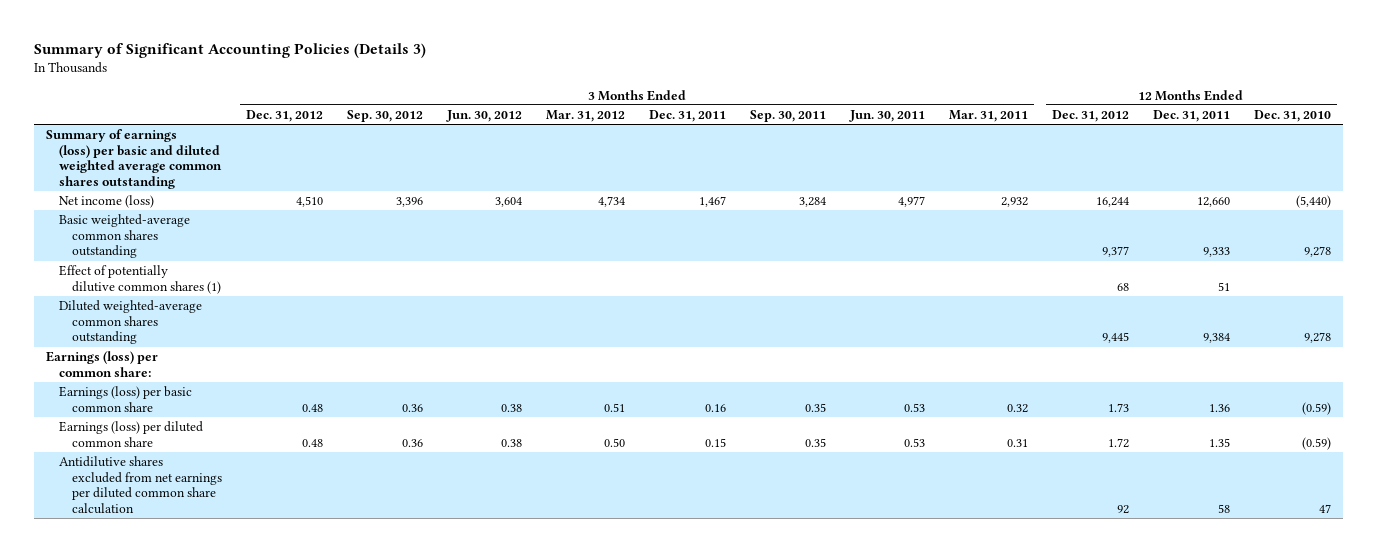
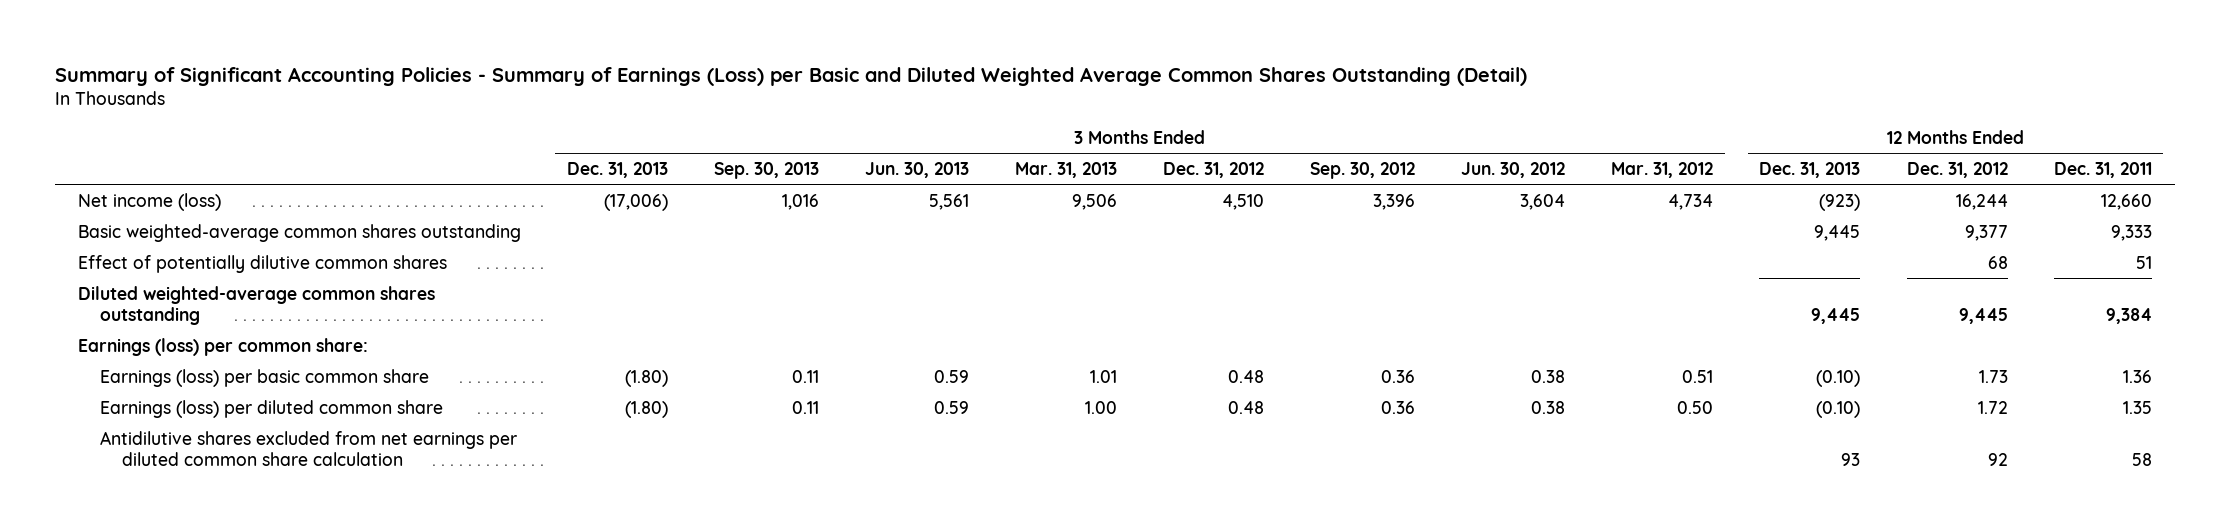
[33,43,426,59] Summary of Significant Accounting Policies (Details 3) -> [54,66,1527,86] Summary of Significant Accounting Policies - Summary of Earnings (Loss) per Basic and Diluted Weighted Average Common Shares Outstanding (Detail)
[648,109,726,122] Dec. 31, 2011 -> none
[749,109,826,122] Sep. 30, 2011 -> none
[848,109,925,122] Jun. 30, 2011 -> none
[948,109,1028,122] Mar. 31, 2011 -> none
[1253,109,1331,122] Dec. 31, 2010 -> none
none -> [566,161,668,178] Dec. 31, 2013
none -> [713,161,819,179] Sep. 30, 2013
none -> [865,161,970,178] Jun. 30, 2013
none -> [1015,161,1118,178] Mar. 31, 2013
none -> [1759,161,1861,178] Dec. 31, 2013
[45,128,222,189] Summary of earnings (loss) per basic and diluted weighted average common shares outstanding -> none
[58,264,222,294] Effect of potentially dilutive common shares (1) -> [77,254,447,273] Effect of potentially dilutive common shares

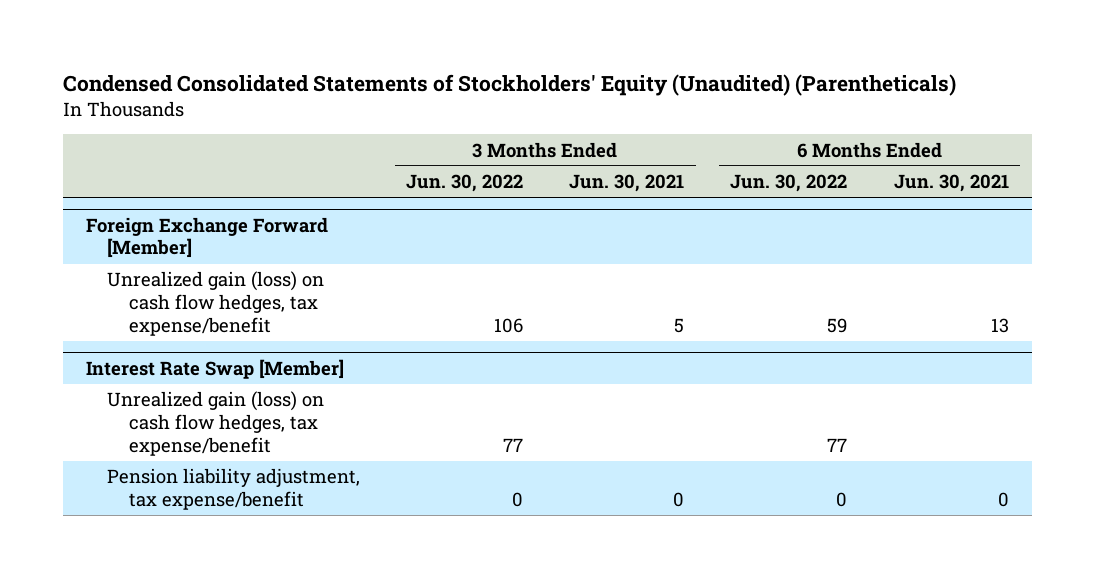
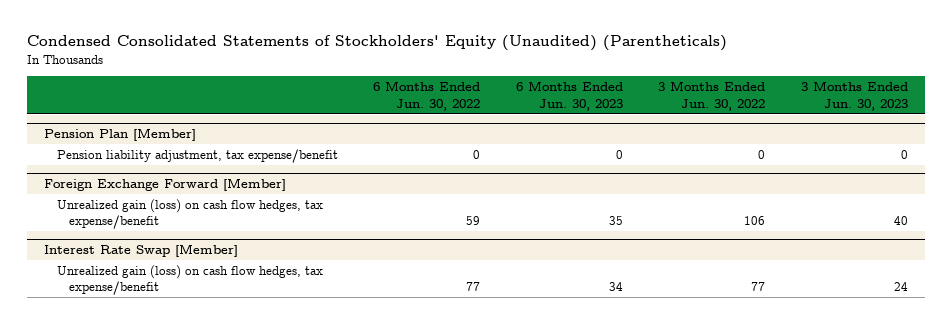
[569,173,685,192] Jun. 30, 2021 -> none
[893,173,1009,192] Jun. 30, 2021 -> none
none -> [515,81,623,111] 6 Months Ended Jun. 30, 2023
none -> [800,81,908,111] 3 Months Ended Jun. 30, 2023
none -> [44,127,197,141] Pension Plan [Member]
none -> [56,148,338,163] Pension liability adjustment, tax expense/benefit
[107,468,361,511] Pension liability adjustment, tax expense/benefit -> none

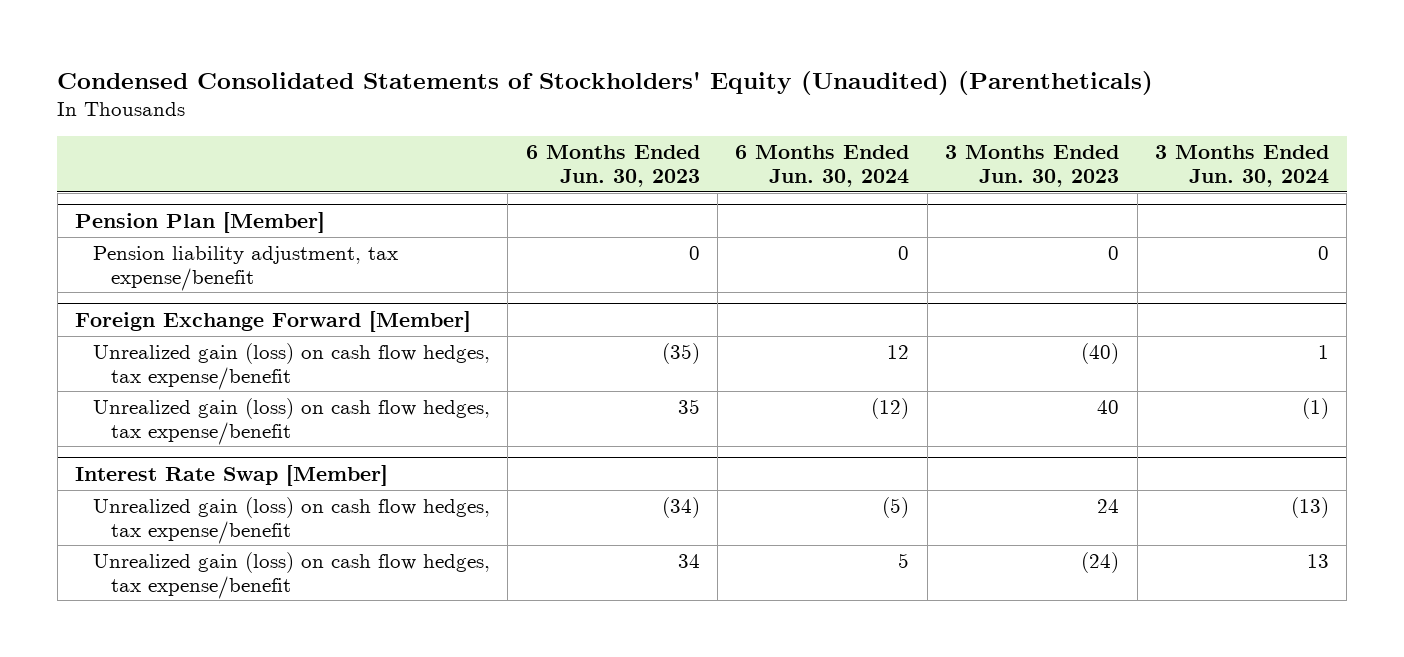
[373,81,481,111] 6 Months Ended Jun. 30, 2022 -> none
[658,81,766,111] 3 Months Ended Jun. 30, 2022 -> none
none -> [735,145,910,188] 6 Months Ended Jun. 30, 2024
none -> [1154,145,1329,188] 3 Months Ended Jun. 30, 2024
none -> [93,342,491,390] Unrealized gain (loss) on cash flow hedges, tax expense/benefit
[608,282,623,292] 34 -> [661,496,700,518] (34)
none -> [93,551,491,599] Unrealized gain (loss) on cash flow hedges, tax expense/benefit

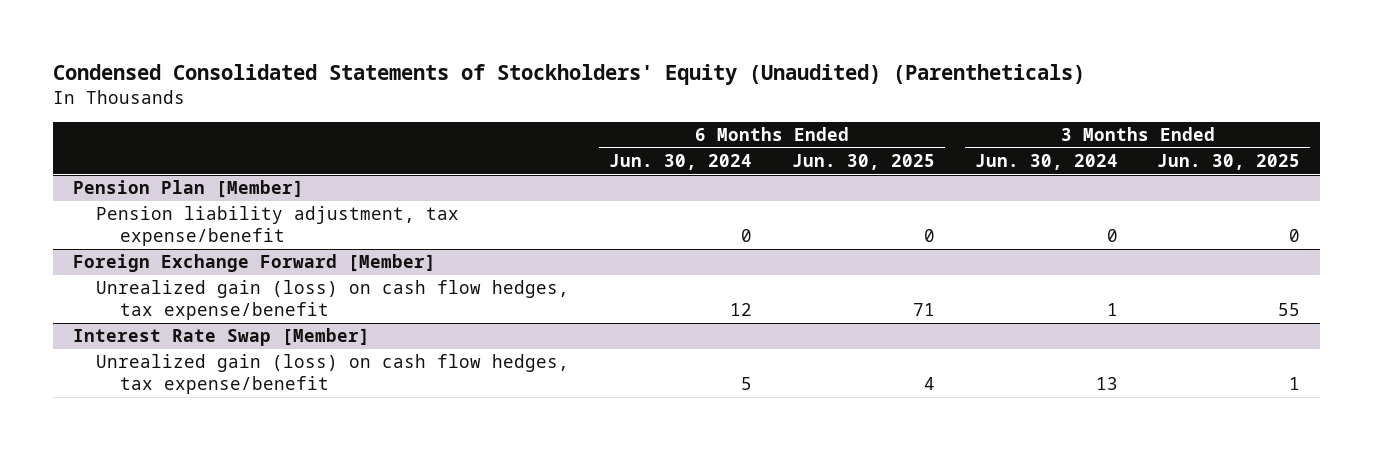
[525,145,700,188] 6 Months Ended Jun. 30, 2023 -> none
[945,145,1120,188] 3 Months Ended Jun. 30, 2023 -> none
none -> [791,153,935,170] Jun. 30, 2025
none -> [1157,153,1301,170] Jun. 30, 2025
[93,397,491,445] Unrealized gain (loss) on cash flow hedges, tax expense/benefit -> none
[93,496,491,544] Unrealized gain (loss) on cash flow hedges, tax expense/benefit -> none

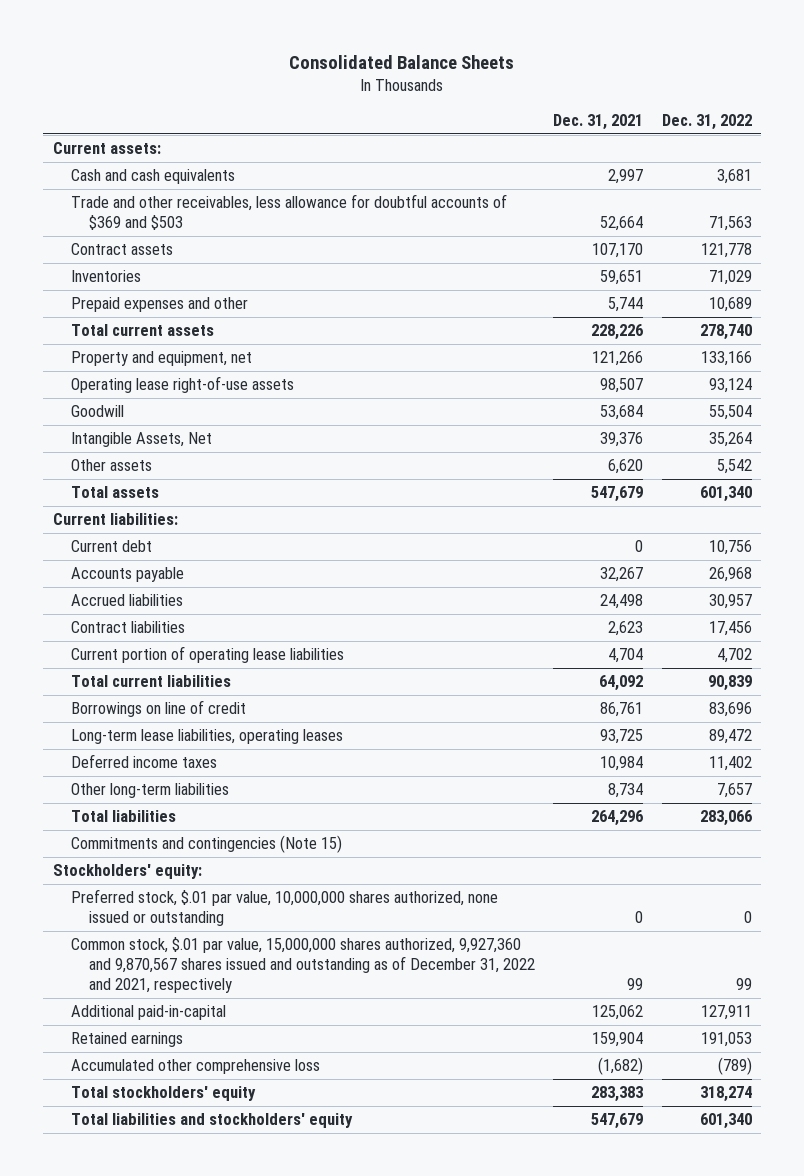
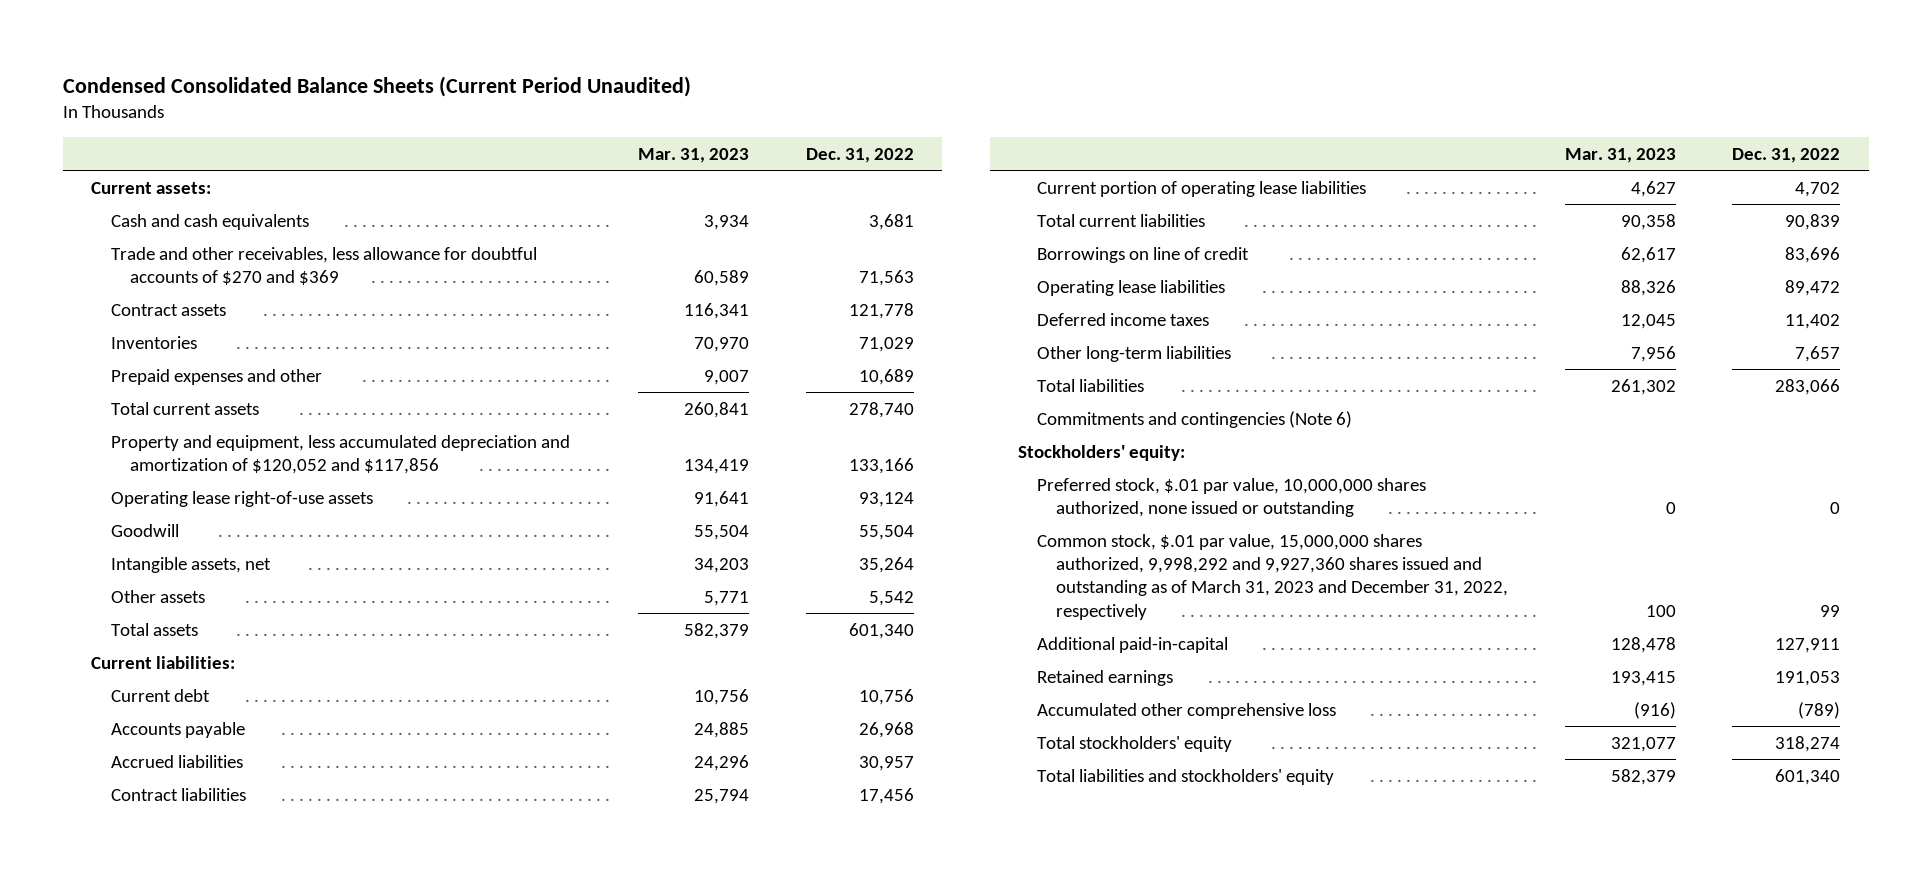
[289,54,515,69] Consolidated Balance Sheets -> [63,75,692,97] Condensed Consolidated Balance Sheets (Current Period Unaudited)
[553,114,644,131] Dec. 31, 2021 -> none
none -> [638,147,750,163] Mar. 31, 2023
[70,194,507,231] Trade and other receivables, less allowance for doubtful accounts of $369 and $503 -> [110,246,537,285] Trade and other receivables, less allowance for doubtful accounts of $270 and $369
[70,351,252,367] Property and equipment, net -> [110,434,570,474] Property and equipment, less accumulated depreciation and amortization of $120,052 and $117,856
[70,432,212,448] Intangible Assets, Net -> [110,556,271,573] Intangible assets, net
[70,729,343,745] Long-term lease liabilities, operating leases -> [1037,279,1226,296] Operating lease liabilities
[70,835,342,854] Commitments and contingencies (Note 15) -> [1037,410,1353,428] Commitments and contingencies (Note 6)
[70,937,535,994] Common stock, $.01 par value, 15,000,000 shares authorized, 9,927,360 and 9,870,567 shares issued and outstanding as of December 31, 2022 and 2021, respectively -> [1037,533,1509,620] Common stock, $.01 par value, 15,000,000 shares authorized, 9,998,292 and 9,927,360 shares issued and outstanding as of March 31, 2023 and December 31, 2022, respectively

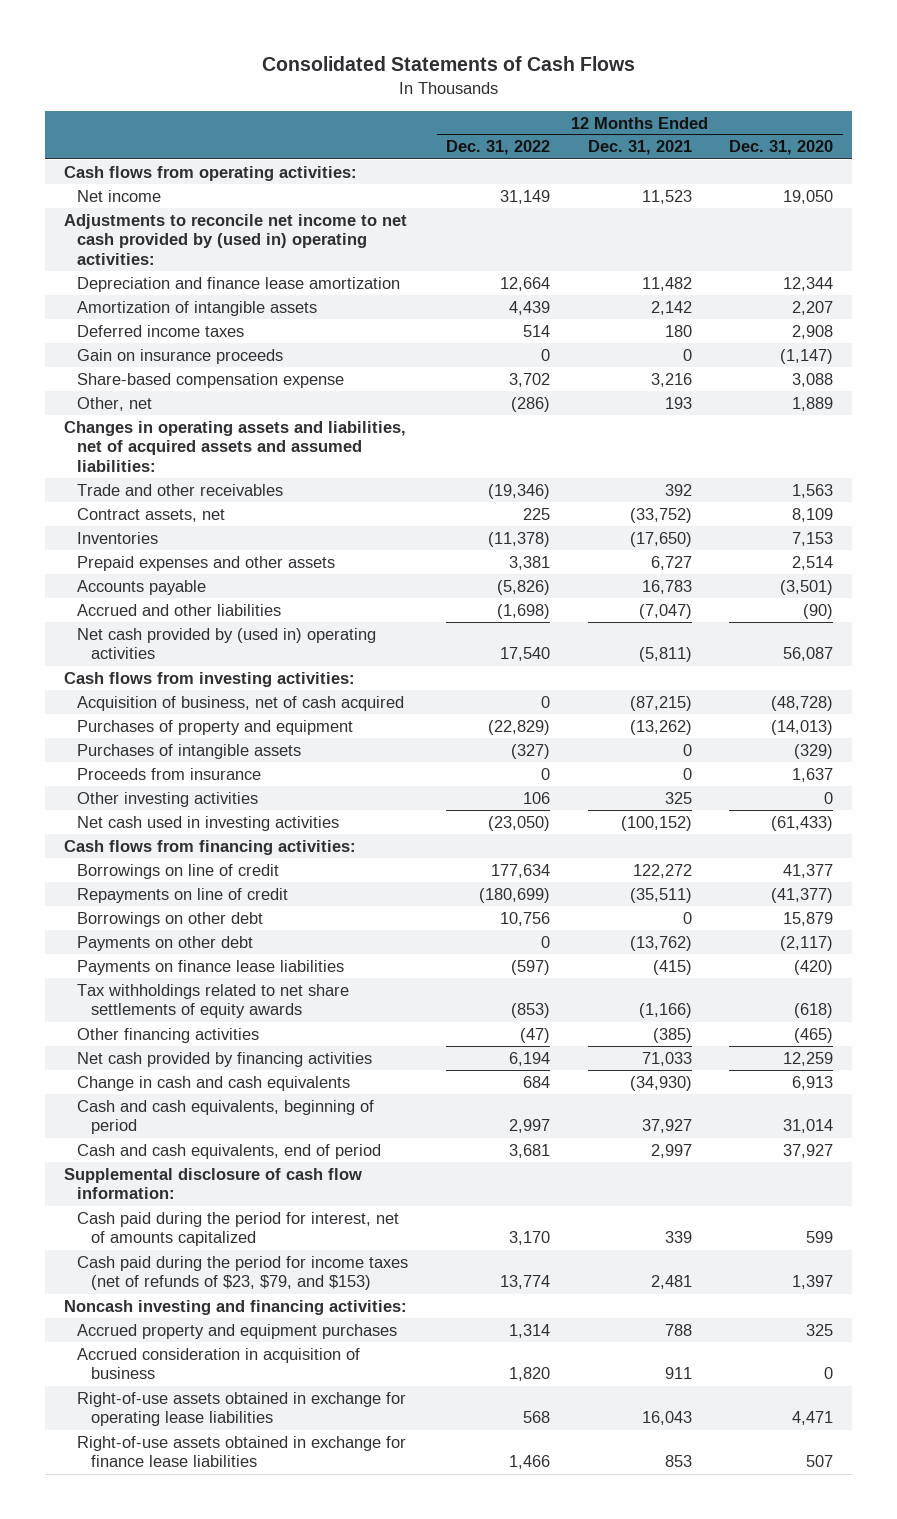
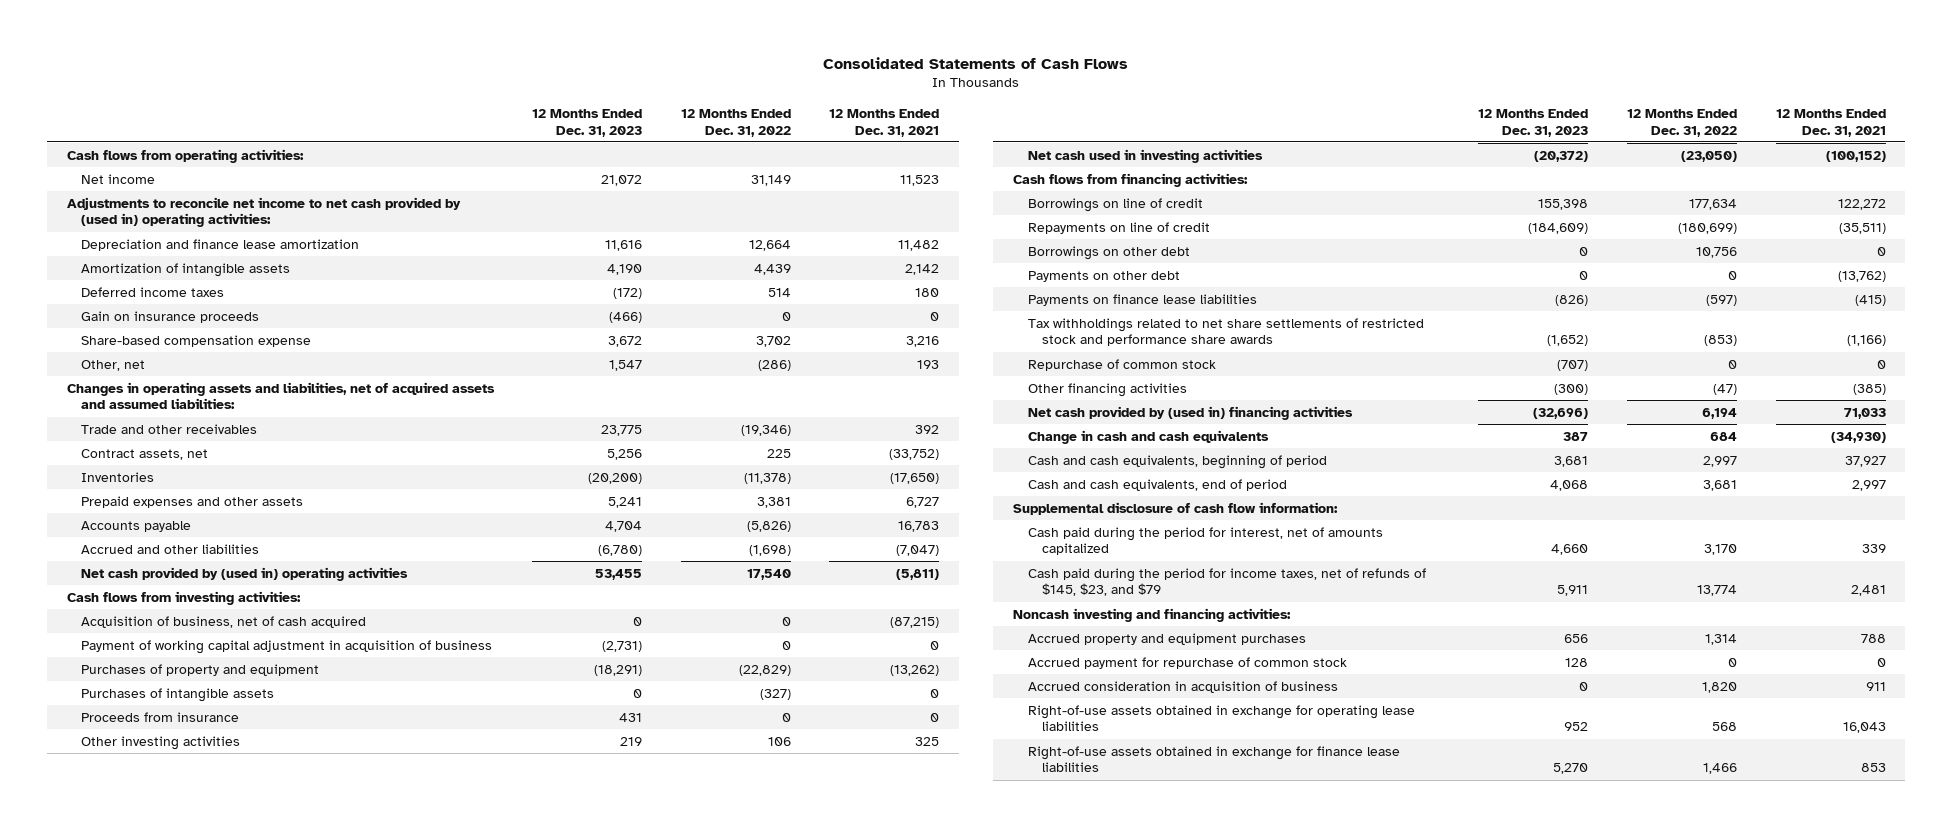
[729,140,834,156] Dec. 31, 2020 -> none
none -> [532,108,643,137] 12 Months Ended Dec. 31, 2023
none -> [81,639,493,654] Payment of working capital adjustment in acquisition of business
[77,983,350,1019] Tax withholdings related to net share settlements of equity awards -> [1027,317,1424,347] Tax withholdings related to net share settlements of restricted stock and performance share awards
none -> [1027,358,1216,371] Repurchase of common stock
[77,1051,373,1067] Net cash provided by financing activities -> [1027,405,1353,420] Net cash provided by (used in) financing activities
[77,1255,409,1291] Cash paid during the period for income taxes (net of refunds of $23, $79, and $153) -> [1027,567,1426,597] Cash paid during the period for income taxes, net of refunds of $145, $23, and $79
none -> [1027,656,1347,669] Accrued payment for repurchase of common stock

